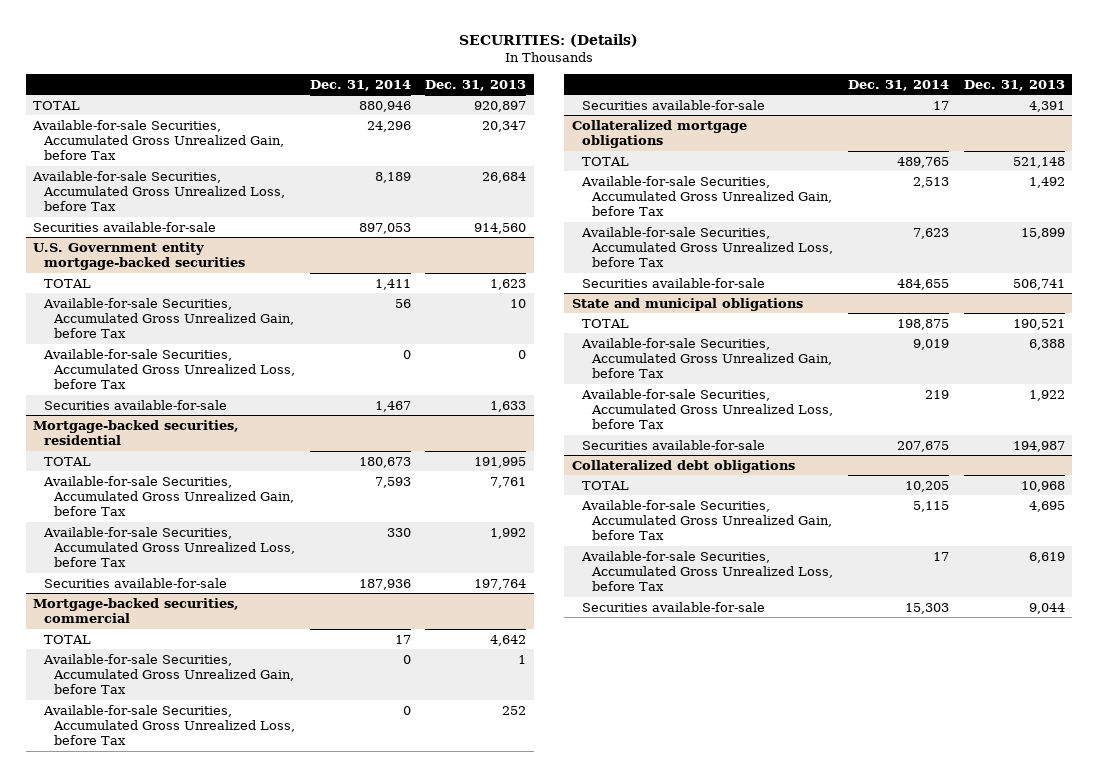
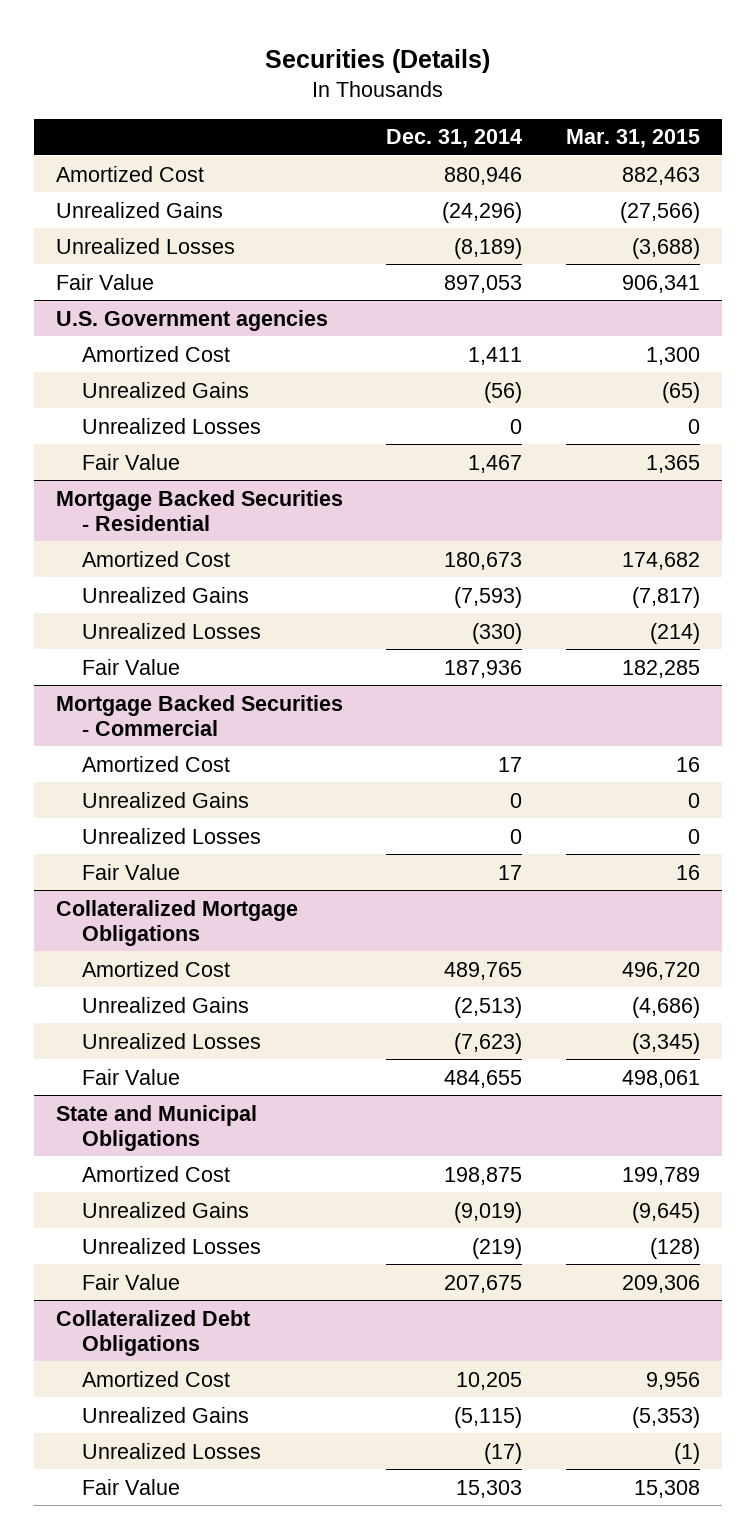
[459,34,639,48] SECURITIES: (Details) -> [264,48,490,73] Securities (Details)
[425,79,527,91] Dec. 31, 2013 -> none
none -> [565,129,700,149] Mar. 31, 2015
[33,100,81,110] TOTAL -> [55,165,204,182] Amortized Cost
[32,119,284,161] Available-for-sale Securities, Accumulated Gross Unrealized Gain, before Tax -> [55,201,223,218] Unrealized Gains
[366,120,411,132] 24,296 -> [442,201,523,223] (24,296)
[32,170,285,212] Available-for-sale Securities, Accumulated Gross Unrealized Loss, before Tax -> [55,237,235,254] Unrealized Losses
[374,171,411,183] 8,189 -> [454,237,523,259] (8,189)
[33,221,217,232] Securities available-for-sale -> [55,273,154,290] Fair Value
[33,241,245,271] U.S. Government entity mortgage-backed securities -> [55,309,328,331] U.S. Government agencies
[43,278,91,288] TOTAL -> [81,345,230,362] Amortized Cost
[42,297,294,339] Available-for-sale Securities, Accumulated Gross Unrealized Gain, before Tax -> [81,381,249,398] Unrealized Gains
[394,298,411,308] 56 -> [484,381,523,403] (56)
[42,348,295,390] Available-for-sale Securities, Accumulated Gross Unrealized Loss, before Tax -> [81,417,261,434] Unrealized Losses
[43,399,227,410] Securities available-for-sale -> [81,453,180,470] Fair Value
[33,419,240,446] Mortgage-backed securities, residential -> [55,489,343,531] Mortgage Backed Securities - Residential
[43,456,91,466] TOTAL -> [81,550,230,567] Amortized Cost
[42,475,294,517] Available-for-sale Securities, Accumulated Gross Unrealized Gain, before Tax -> [81,586,249,603] Unrealized Gains
[374,476,411,488] 7,593 -> [454,586,523,608] (7,593)
[42,526,295,568] Available-for-sale Securities, Accumulated Gross Unrealized Loss, before Tax -> [81,622,261,639] Unrealized Losses
[386,527,411,537] 330 -> [472,622,523,644] (330)
[43,577,227,588] Securities available-for-sale -> [81,658,180,675] Fair Value
[33,597,240,624] Mortgage-backed securities, commercial -> [55,694,343,736] Mortgage Backed Securities - Commercial
[43,634,91,644] TOTAL -> [81,755,230,772] Amortized Cost
[42,653,294,695] Available-for-sale Securities, Accumulated Gross Unrealized Gain, before Tax -> [81,791,249,808] Unrealized Gains
[42,704,295,746] Available-for-sale Securities, Accumulated Gross Unrealized Loss, before Tax -> [81,827,261,844] Unrealized Losses
[582,99,766,110] Securities available-for-sale -> [81,863,180,880] Fair Value
[571,119,747,149] Collateralized mortgage obligations -> [55,899,298,946] Collateralized Mortgage Obligations
[582,156,630,166] TOTAL -> [81,960,230,977] Amortized Cost
[581,175,833,217] Available-for-sale Securities, Accumulated Gross Unrealized Gain, before Tax -> [81,996,249,1013] Unrealized Gains
[913,176,950,188] 2,513 -> [454,996,523,1018] (2,513)
[581,226,834,268] Available-for-sale Securities, Accumulated Gross Unrealized Loss, before Tax -> [81,1032,261,1049] Unrealized Losses
[913,227,950,239] 7,623 -> [454,1032,523,1054] (7,623)
[582,277,766,288] Securities available-for-sale -> [81,1068,180,1085] Fair Value
[571,297,803,311] State and municipal obligations -> [55,1104,257,1151] State and Municipal Obligations
[582,318,630,328] TOTAL -> [81,1165,230,1182] Amortized Cost
[581,337,833,379] Available-for-sale Securities, Accumulated Gross Unrealized Gain, before Tax -> [81,1201,249,1218] Unrealized Gains
[913,338,950,350] 9,019 -> [454,1201,523,1223] (9,019)
[581,388,834,430] Available-for-sale Securities, Accumulated Gross Unrealized Loss, before Tax -> [81,1237,261,1254] Unrealized Losses
[925,389,950,399] 219 -> [472,1237,523,1259] (219)
[582,439,766,450] Securities available-for-sale -> [81,1273,180,1290] Fair Value
[571,459,795,473] Collateralized debt obligations -> [55,1309,250,1356] Collateralized Debt Obligations
[582,480,630,490] TOTAL -> [81,1370,230,1387] Amortized Cost
[581,499,833,541] Available-for-sale Securities, Accumulated Gross Unrealized Gain, before Tax -> [81,1406,249,1423] Unrealized Gains
[913,500,950,512] 5,115 -> [454,1406,523,1428] (5,115)
[581,550,834,592] Available-for-sale Securities, Accumulated Gross Unrealized Loss, before Tax -> [81,1442,261,1459] Unrealized Losses
[933,551,950,561] 17 -> [484,1442,523,1464] (17)
[582,601,766,612] Securities available-for-sale -> [81,1478,180,1495] Fair Value

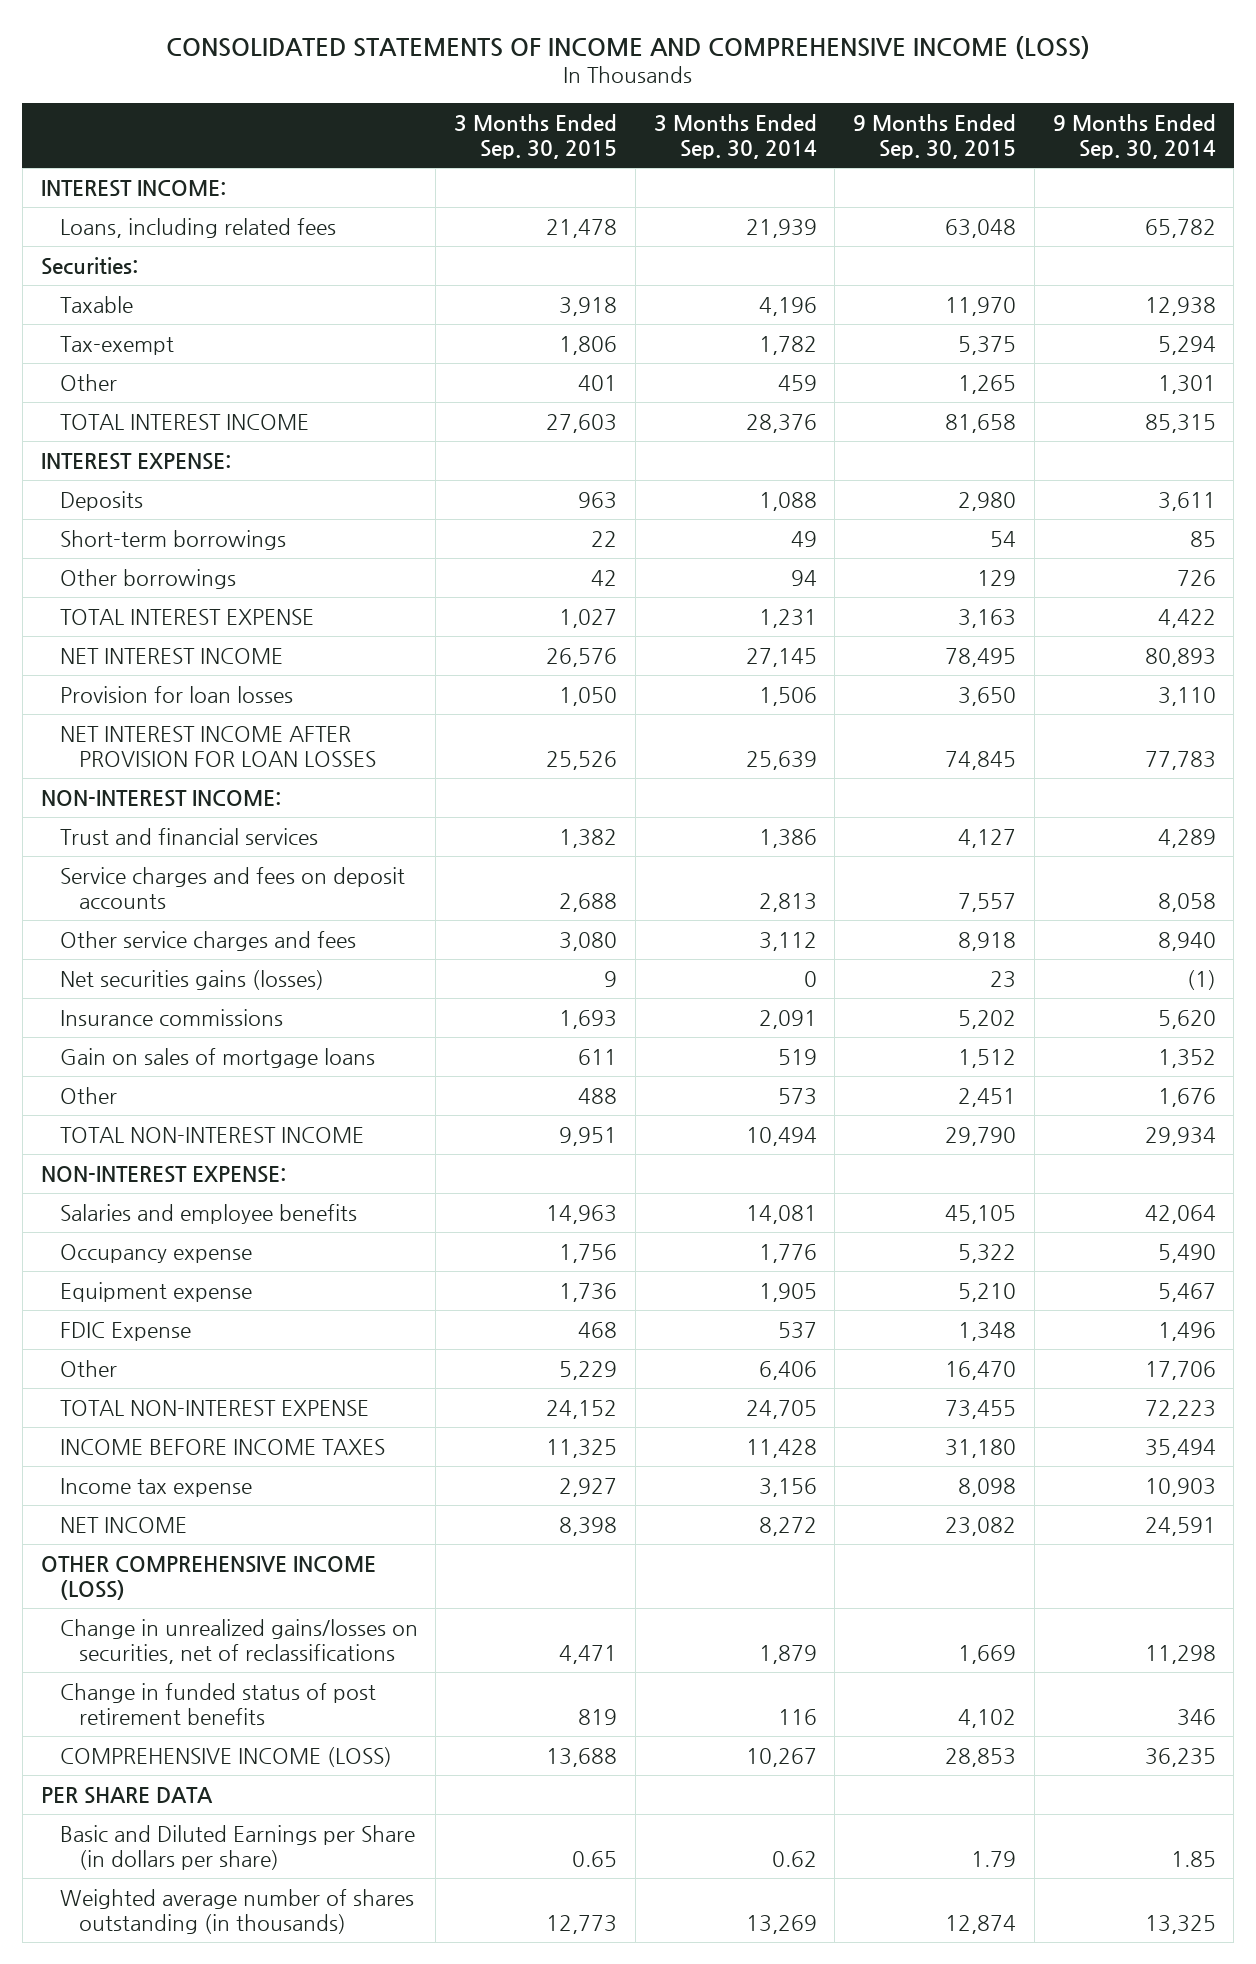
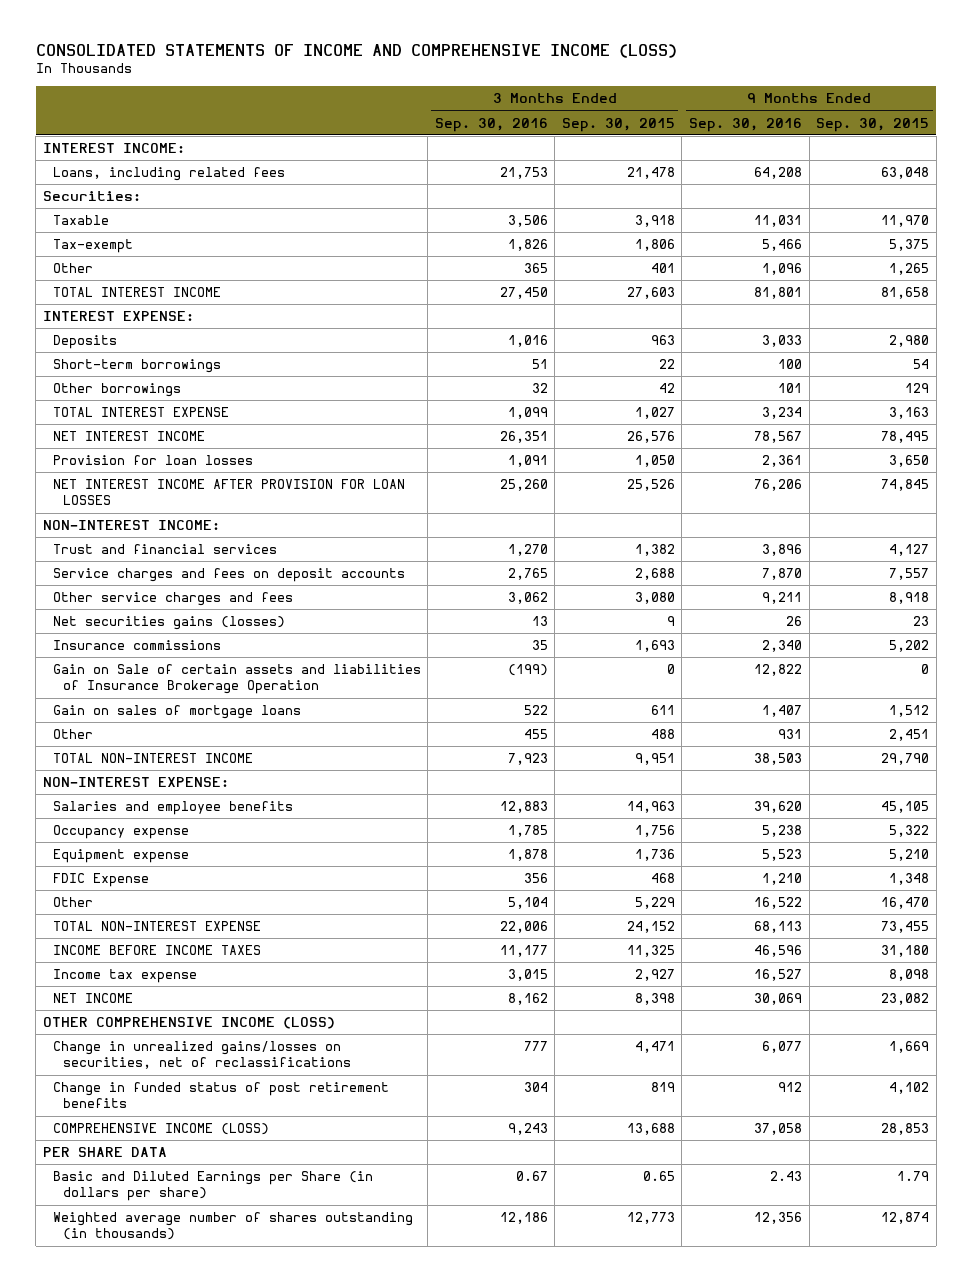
[653,114,817,159] 3 Months Ended Sep. 30, 2014 -> none
[1052,114,1216,159] 9 Months Ended Sep. 30, 2014 -> none
none -> [434,117,548,132] Sep. 30, 2016
none -> [689,117,803,132] Sep. 30, 2016
none -> [52,664,421,695] Gain on Sale of certain assets and liabilities of Insurance Brokerage Operation

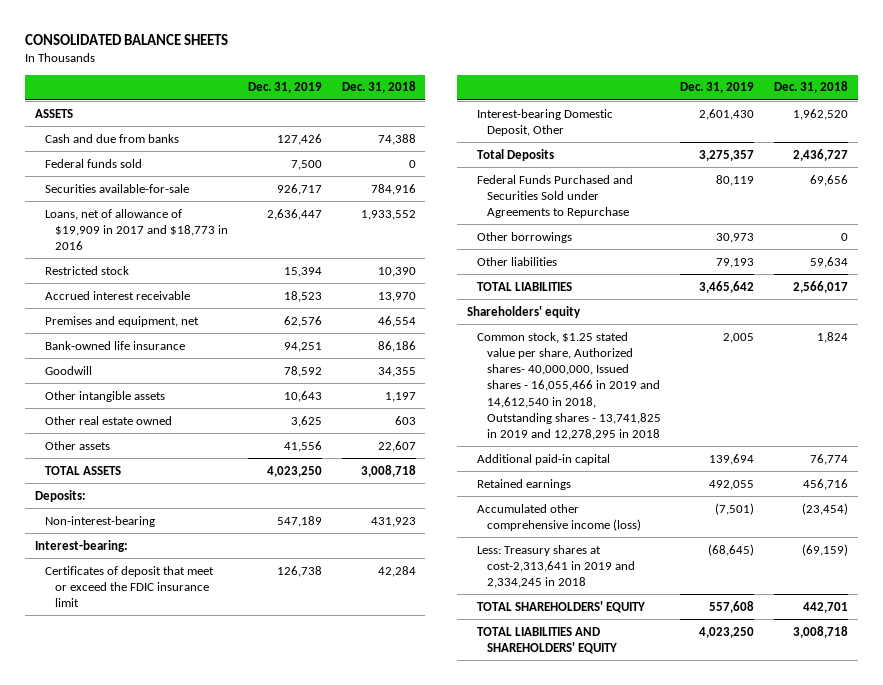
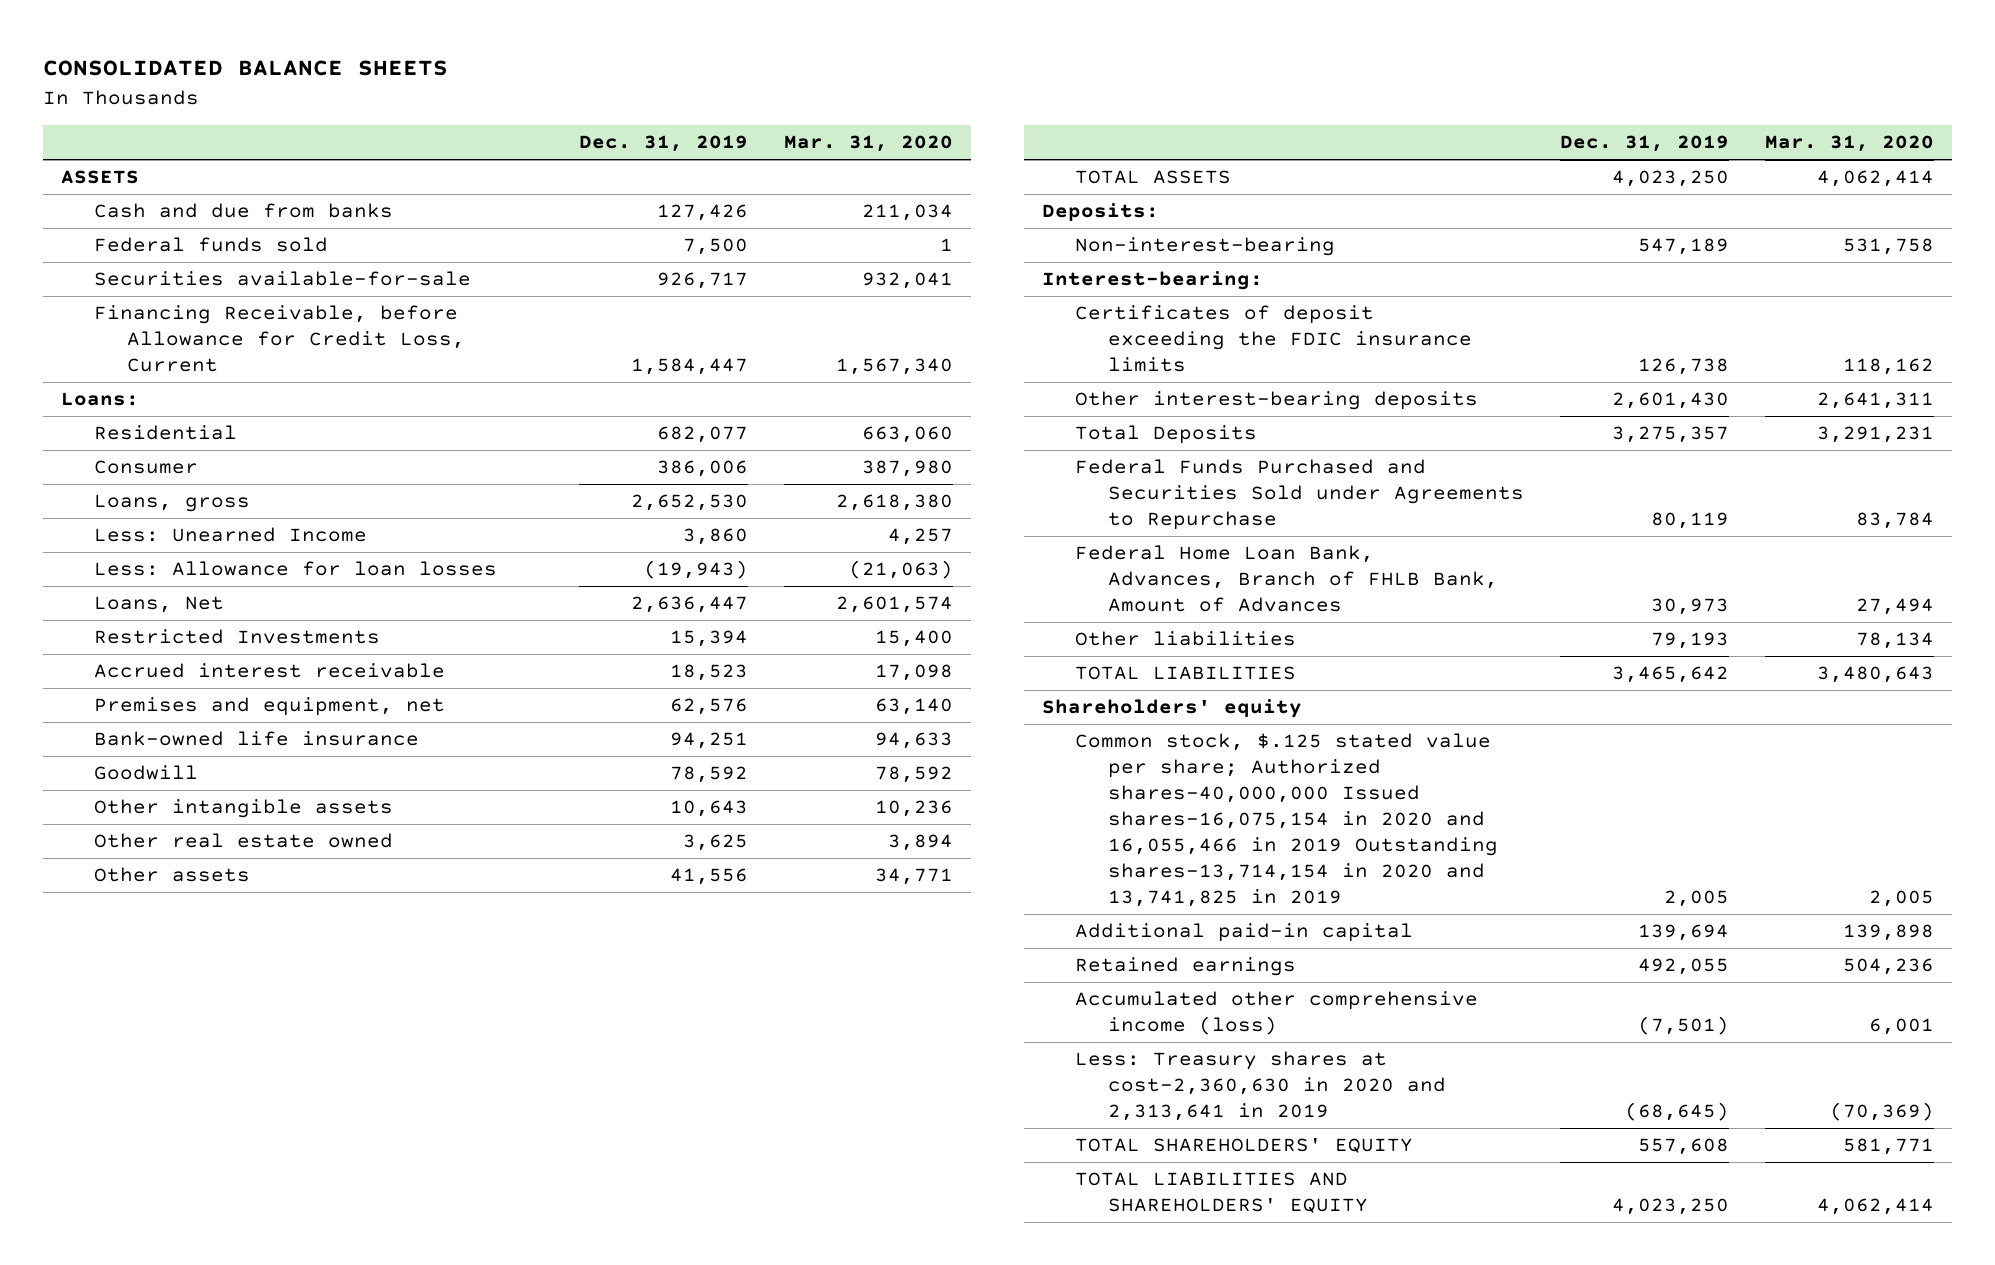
[341,81,416,94] Dec. 31, 2018 -> none
none -> [784,135,954,153] Mar. 31, 2020
none -> [93,305,466,373] Financing Receivable, before Allowance for Credit Loss, Current
none -> [60,392,139,407] Loans:
none -> [93,425,237,441] Residential
none -> [93,460,198,475] Consumer
none -> [93,494,250,513] Loans, gross
none -> [93,527,367,543] Less: Unearned Income
none -> [93,561,497,577] Less: Allowance for loan losses
[44,208,228,251] Loans, net of allowance of $19,909 in 2017 and $18,773 in 2016 -> [93,596,224,614] Loans, Net
[44,265,129,275] Restricted stock -> [93,629,380,645] Restricted Investments
[44,565,214,608] Certificates of deposit that meet or exceed the FDIC insurance limit -> [1075,305,1473,373] Certificates of deposit exceeding the FDIC insurance limits
[476,108,613,136] Interest-bearing Domestic Deposit, Other -> [1075,391,1479,411] Other interest-bearing deposits
[476,231,572,243] Other borrowings -> [1075,545,1499,613] Federal Home Loan Bank, Advances, Branch of FHLB Bank, Amount of Advances
[476,331,661,441] Common stock, $1.25 stated value per share, Authorized shares- 40,000,000, Issued shares - 16,055,466 in 2019 and 14,612,540 in 2018, Outstanding shares - 13,741,825 in 2019 and 12,278,295 in 2018 -> [1075,733,1499,908] Common stock, $.125 stated value per share; Authorized shares-40,000,000 Issued shares-16,075,154 in 2020 and 16,055,466 in 2019 Outstanding shares-13,714,154 in 2020 and 13,741,825 in 2019
[476,544,635,589] Less: Treasury shares at cost-2,313,641 in 2019 and 2,334,245 in 2018 -> [1075,1051,1447,1122] Less: Treasury shares at cost-2,360,630 in 2020 and 2,313,641 in 2019

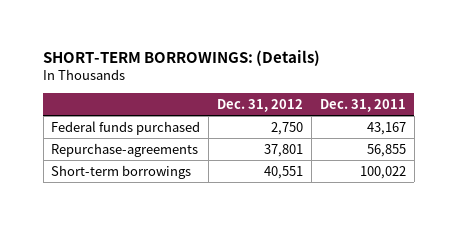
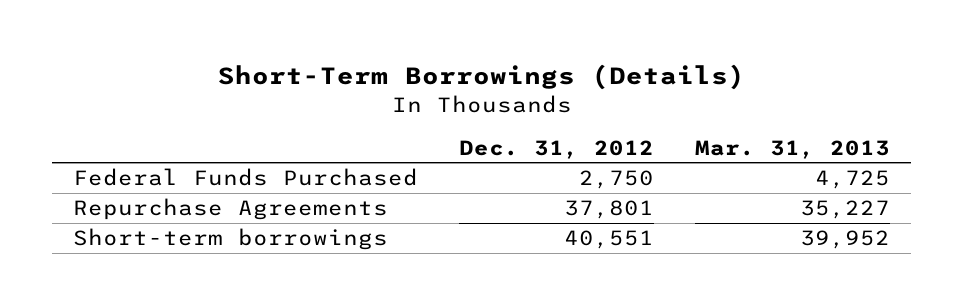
[43,50,321,67] SHORT-TERM BORROWINGS: (Details) -> [217,64,745,91] Short-Term Borrowings (Details)
[320,98,407,112] Dec. 31, 2011 -> none
none -> [695,139,891,159] Mar. 31, 2013
[51,120,201,135] Federal funds purchased -> [72,168,418,187] Federal Funds Purchased
[51,142,199,157] Repurchase-agreements -> [72,198,388,221] Repurchase Agreements

